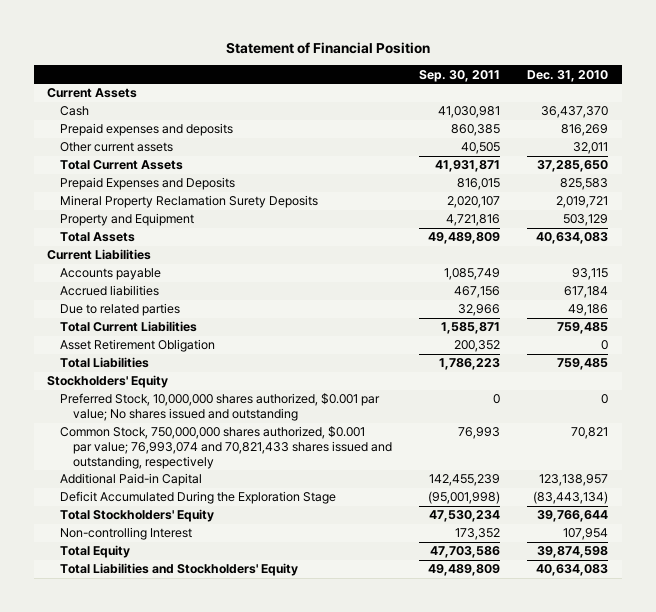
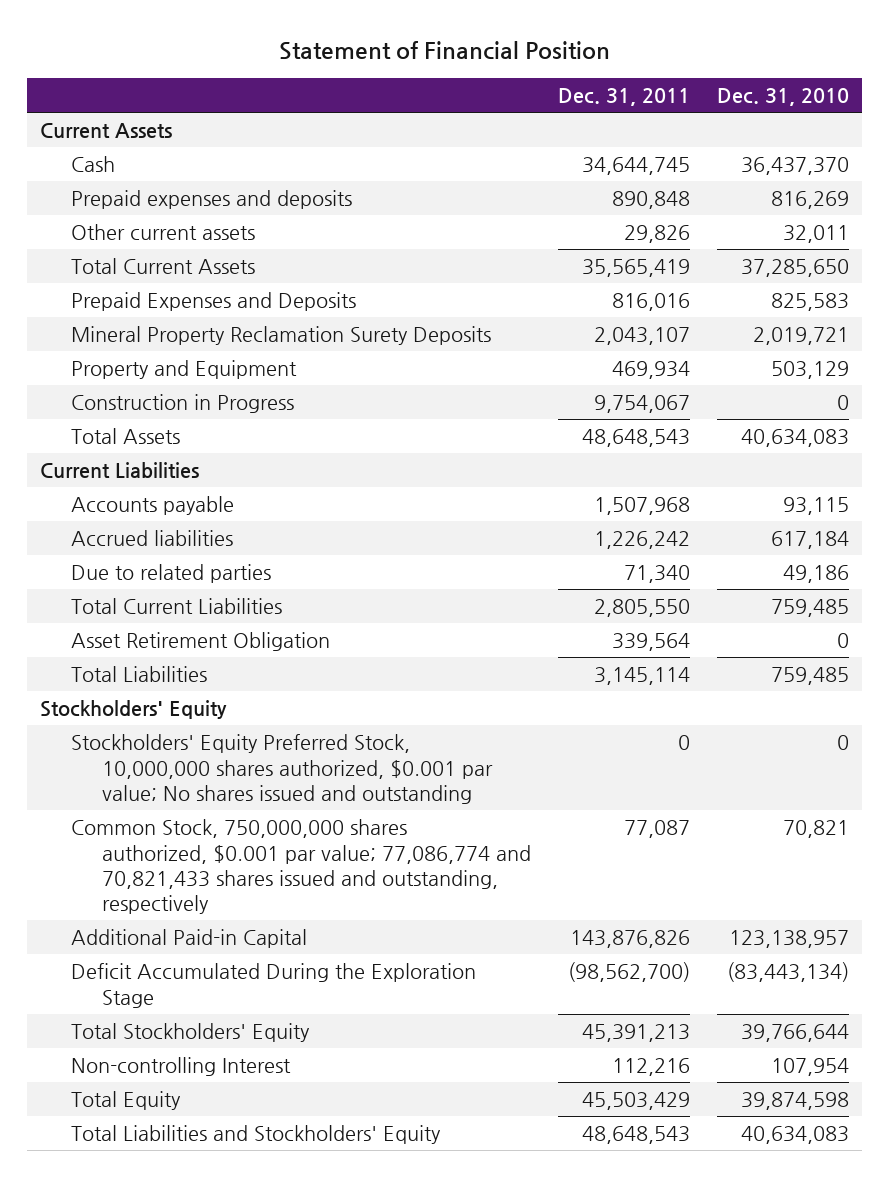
[419,69,501,82] Sep. 30, 2011 -> none
none -> [557,88,690,107] Dec. 31, 2011
none -> [70,394,294,414] Construction in Progress
[60,393,381,421] Preferred Stock, 10,000,000 shares authorized, $0.001 par value; No shares issued and outstanding -> [70,734,493,805] Stockholders' Equity Preferred Stock, 10,000,000 shares authorized, $0.001 par value; No shares issued and outstanding
[60,426,392,469] Common Stock, 750,000,000 shares authorized, $0.001 par value; 76,993,074 and 70,821,433 shares issued and outstanding, respectively -> [70,819,531,915] Common Stock, 750,000,000 shares authorized, $0.001 par value; 77,086,774 and 70,821,433 shares issued and outstanding, respectively

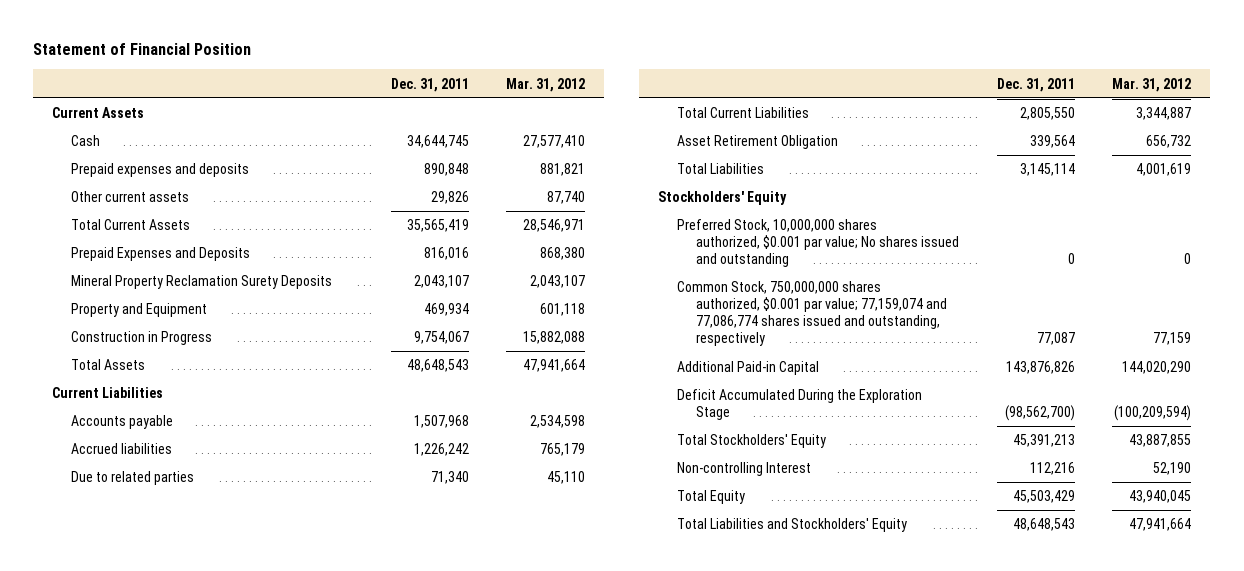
[716,88,849,107] Dec. 31, 2010 -> none
none -> [506,77,586,92] Mar. 31, 2012
[70,734,493,805] Stockholders' Equity Preferred Stock, 10,000,000 shares authorized, $0.001 par value; No shares issued and outstanding -> [677,219,960,268] Preferred Stock, 10,000,000 shares authorized, $0.001 par value; No shares issued and outstanding
[70,819,531,915] Common Stock, 750,000,000 shares authorized, $0.001 par value; 77,086,774 and 70,821,433 shares issued and outstanding, respectively -> [677,281,948,347] Common Stock, 750,000,000 shares authorized, $0.001 par value; 77,159,074 and 77,086,774 shares issued and outstanding, respectively

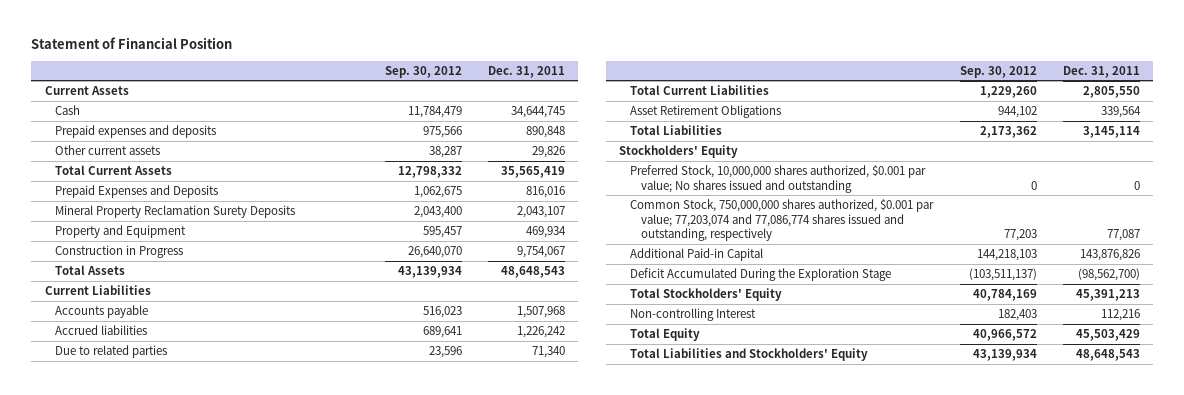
[506,77,586,92] Mar. 31, 2012 -> none
none -> [384,65,462,78] Sep. 30, 2012
[677,135,839,150] Asset Retirement Obligation -> [630,104,782,118] Asset Retirement Obligations
[677,281,948,347] Common Stock, 750,000,000 shares authorized, $0.001 par value; 77,159,074 and 77,086,774 shares issued and outstanding, respectively -> [630,198,935,242] Common Stock, 750,000,000 shares authorized, $0.001 par value; 77,203,074 and 77,086,774 shares issued and outstanding, respectively

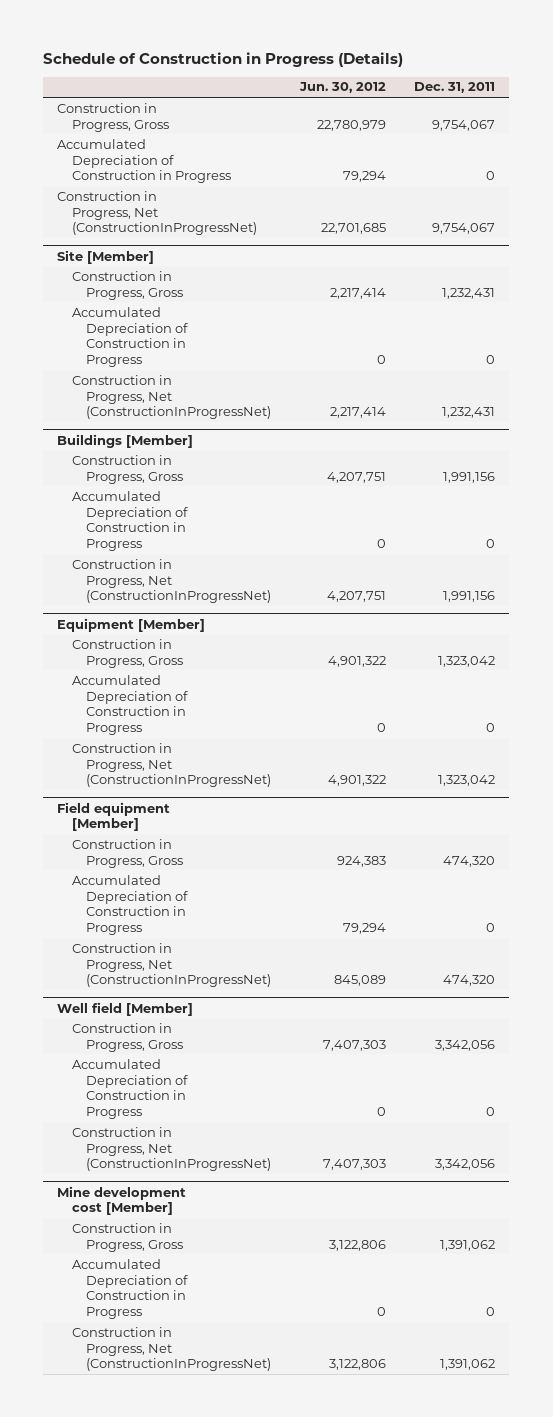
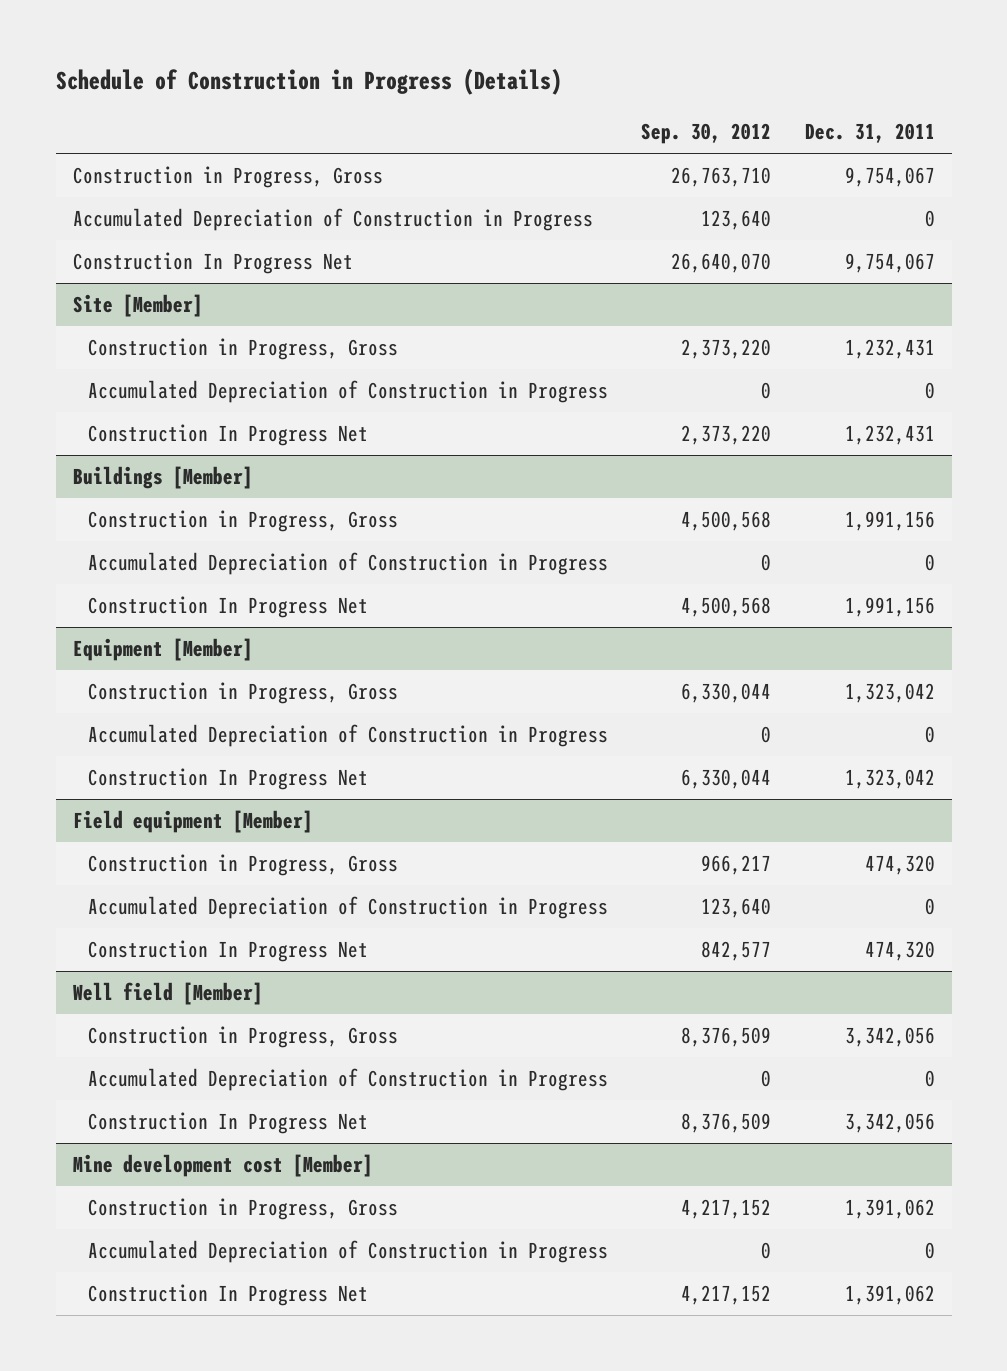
[298,82,386,94] Jun. 30, 2012 -> none
none -> [641,123,772,145] Sep. 30, 2012
[57,190,257,236] Construction in Progress, Net (ConstructionInProgressNet) -> [72,251,353,274] Construction In Progress Net
[71,374,272,420] Construction in Progress, Net (ConstructionInProgressNet) -> [87,423,368,446] Construction In Progress Net
[71,558,272,604] Construction in Progress, Net (ConstructionInProgressNet) -> [87,595,368,618] Construction In Progress Net
[71,742,272,788] Construction in Progress, Net (ConstructionInProgressNet) -> [87,767,368,790] Construction In Progress Net
[71,942,272,988] Construction in Progress, Net (ConstructionInProgressNet) -> [87,939,368,962] Construction In Progress Net
[71,1126,272,1172] Construction in Progress, Net (ConstructionInProgressNet) -> [87,1111,368,1134] Construction In Progress Net
[71,1326,272,1372] Construction in Progress, Net (ConstructionInProgressNet) -> [87,1283,368,1306] Construction In Progress Net

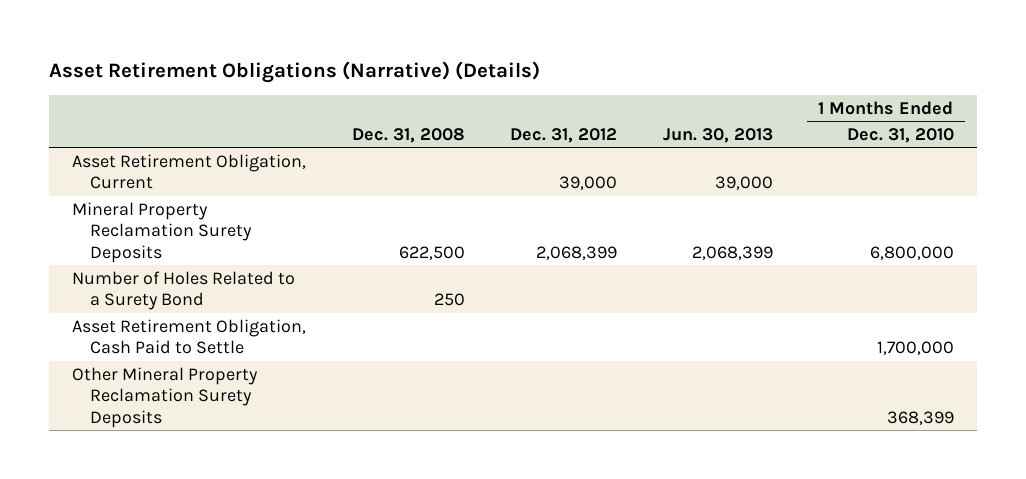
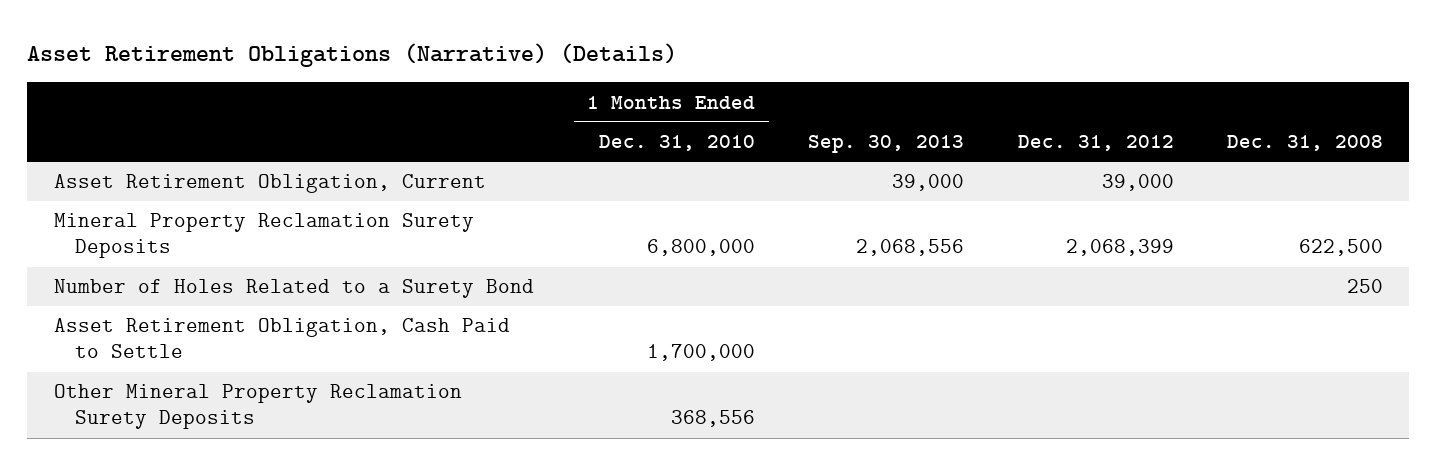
[663,127,774,143] Jun. 30, 2013 -> none
none -> [808,135,965,154] Sep. 30, 2013
[886,410,954,425] 368,399 -> [671,410,756,428] 368,556

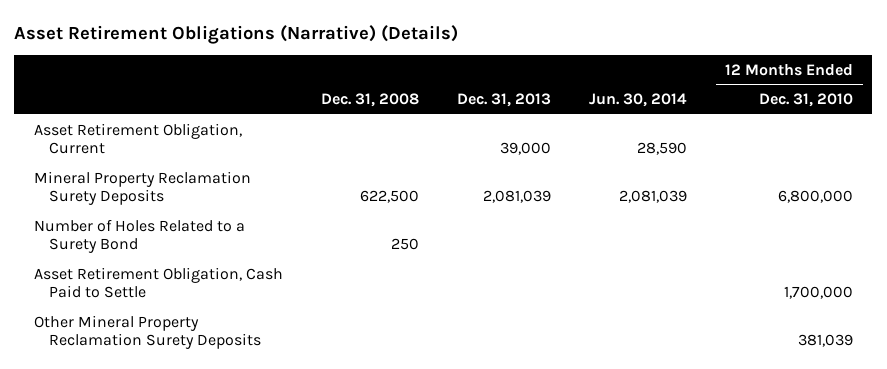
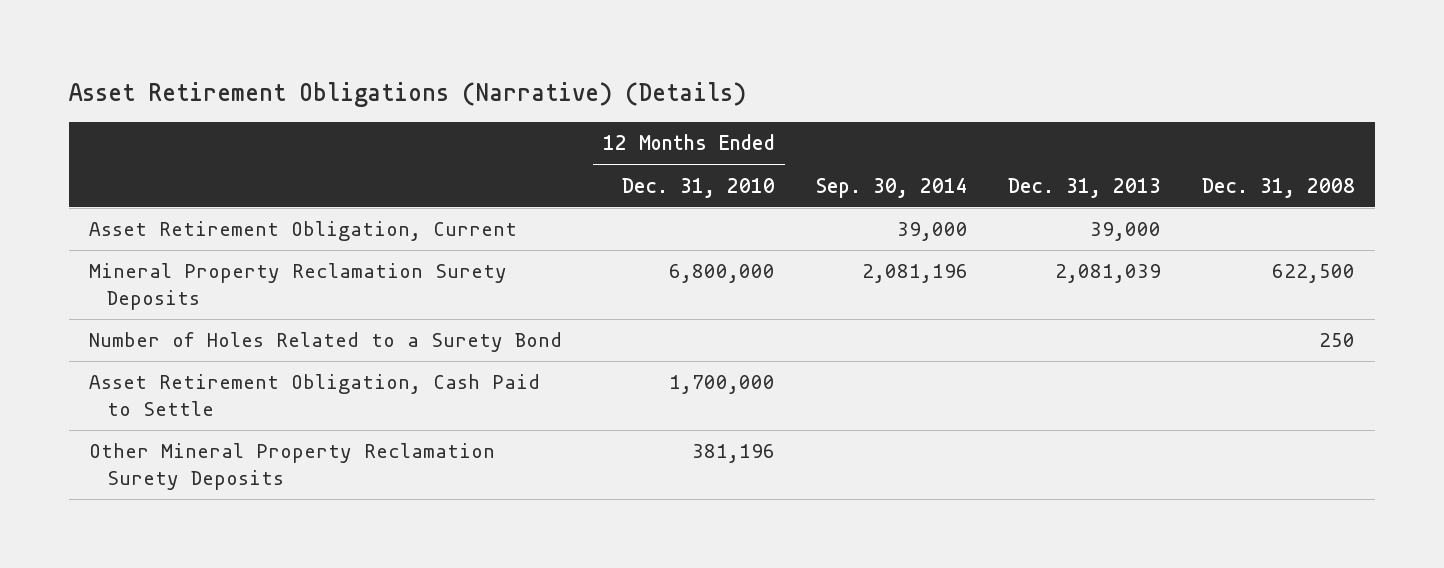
[589,93,688,108] Jun. 30, 2014 -> none
none -> [815,177,968,198] Sep. 30, 2014
[798,334,854,348] 381,039 -> [691,444,775,464] 381,196

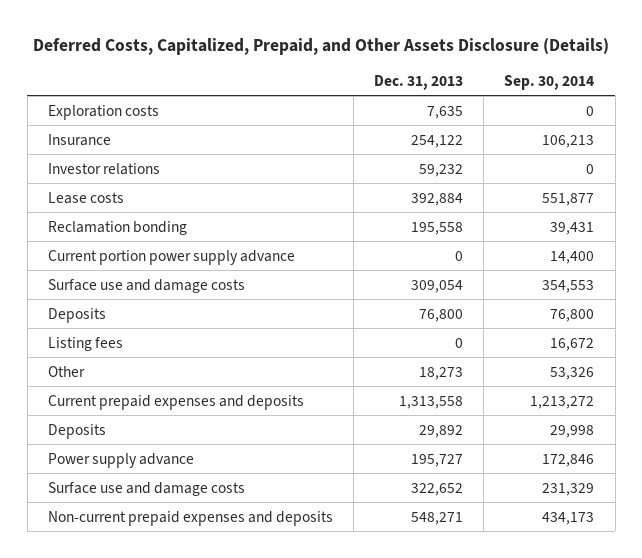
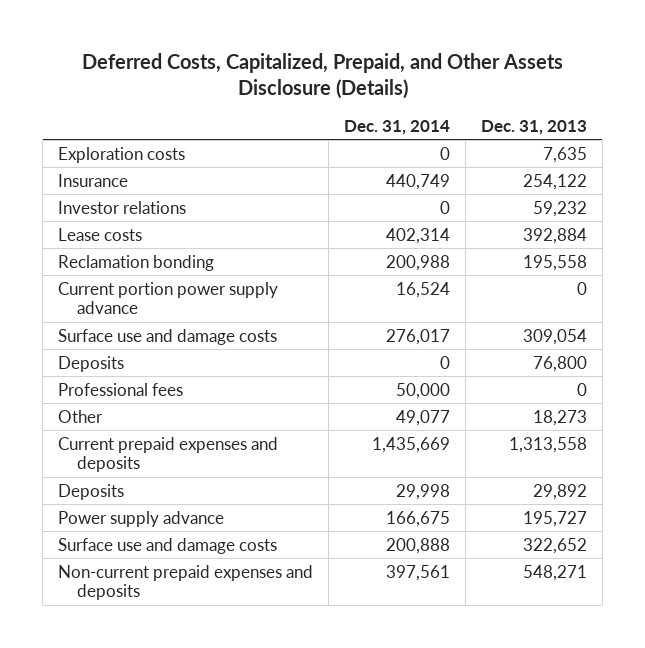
[504,74,595,90] Sep. 30, 2014 -> none
none -> [344,119,451,135] Dec. 31, 2014
[47,336,123,351] Listing fees -> none
none -> [58,382,184,396] Professional fees

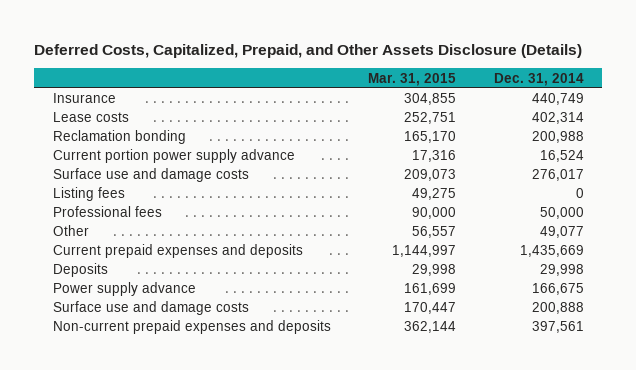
[481,119,588,135] Dec. 31, 2013 -> none
none -> [368,72,457,86] Mar. 31, 2015
[58,146,186,163] Exploration costs -> none
[58,200,187,214] Investor relations -> none
[58,355,125,372] Deposits -> none
none -> [52,187,125,202] Listing fees

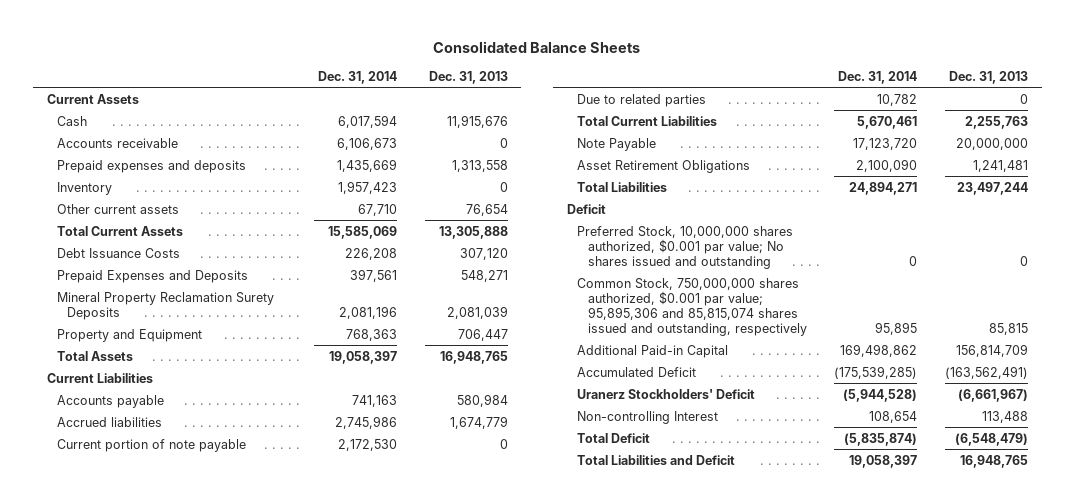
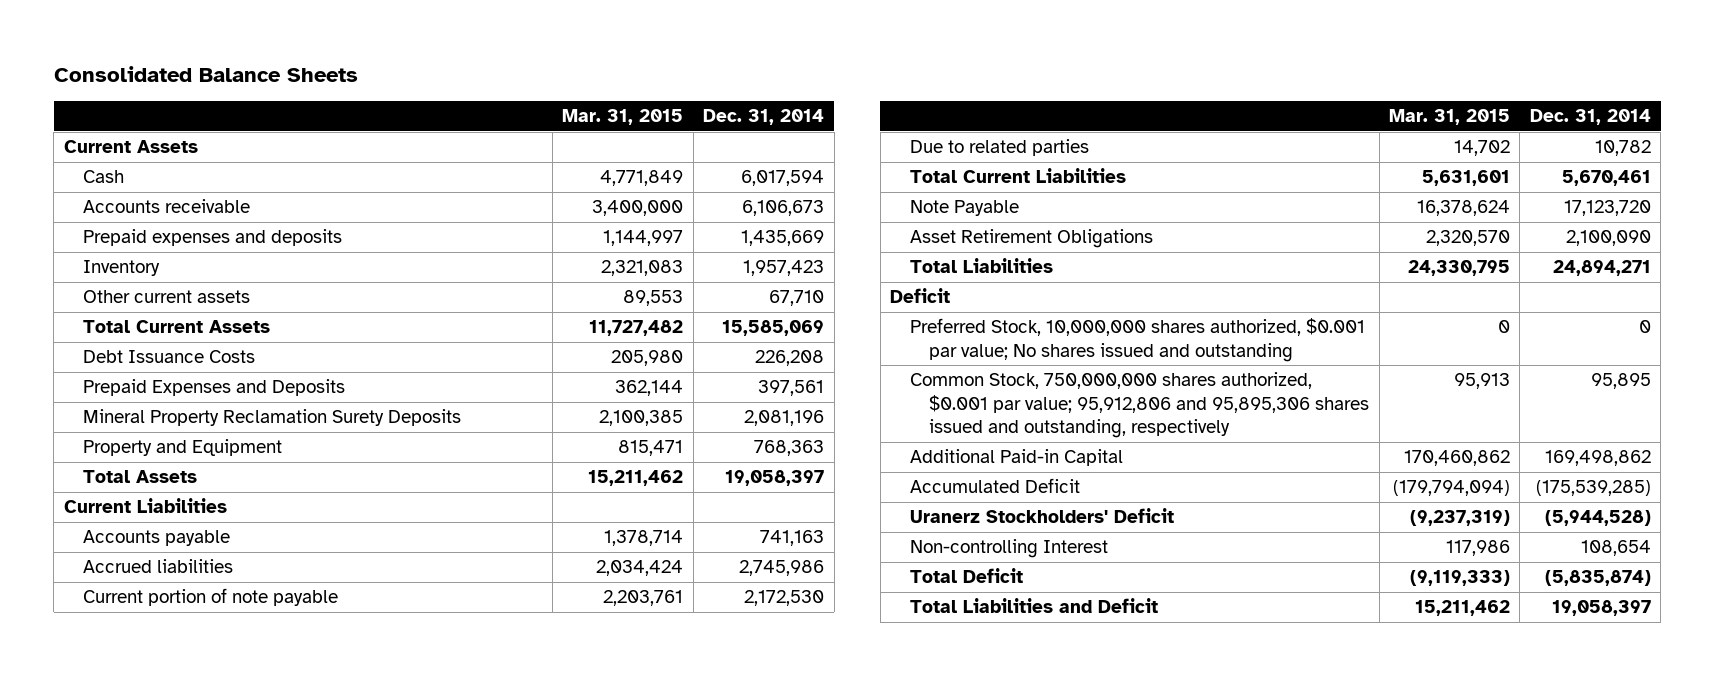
[428,70,508,84] Dec. 31, 2013 -> none
none -> [562,109,684,126] Mar. 31, 2015
[577,277,807,336] Common Stock, 750,000,000 shares authorized, $0.001 par value; 95,895,306 and 85,815,074 shares issued and outstanding, respectively -> [909,372,1370,439] Common Stock, 750,000,000 shares authorized, $0.001 par value; 95,912,806 and 95,895,306 shares issued and outstanding, respectively

